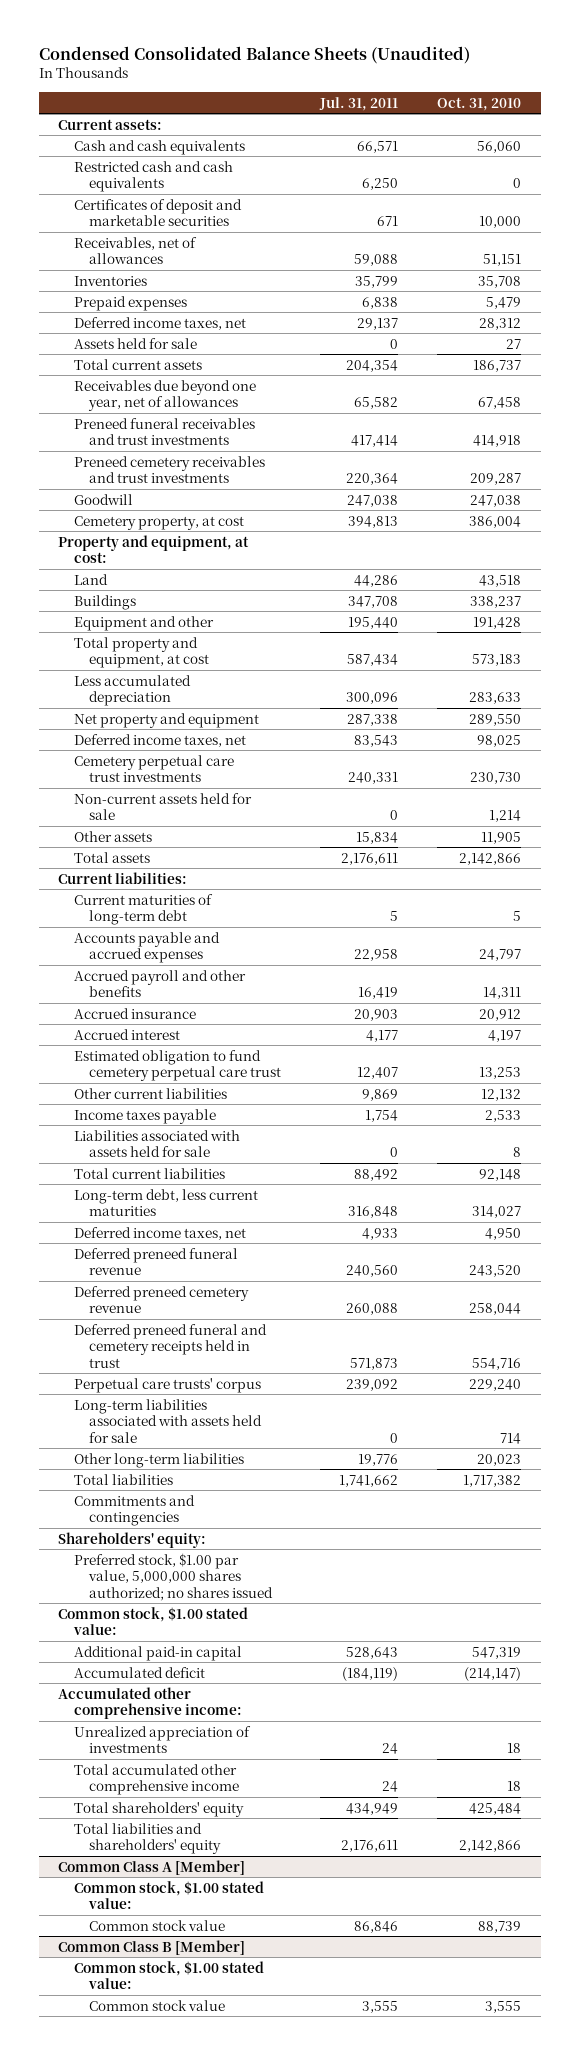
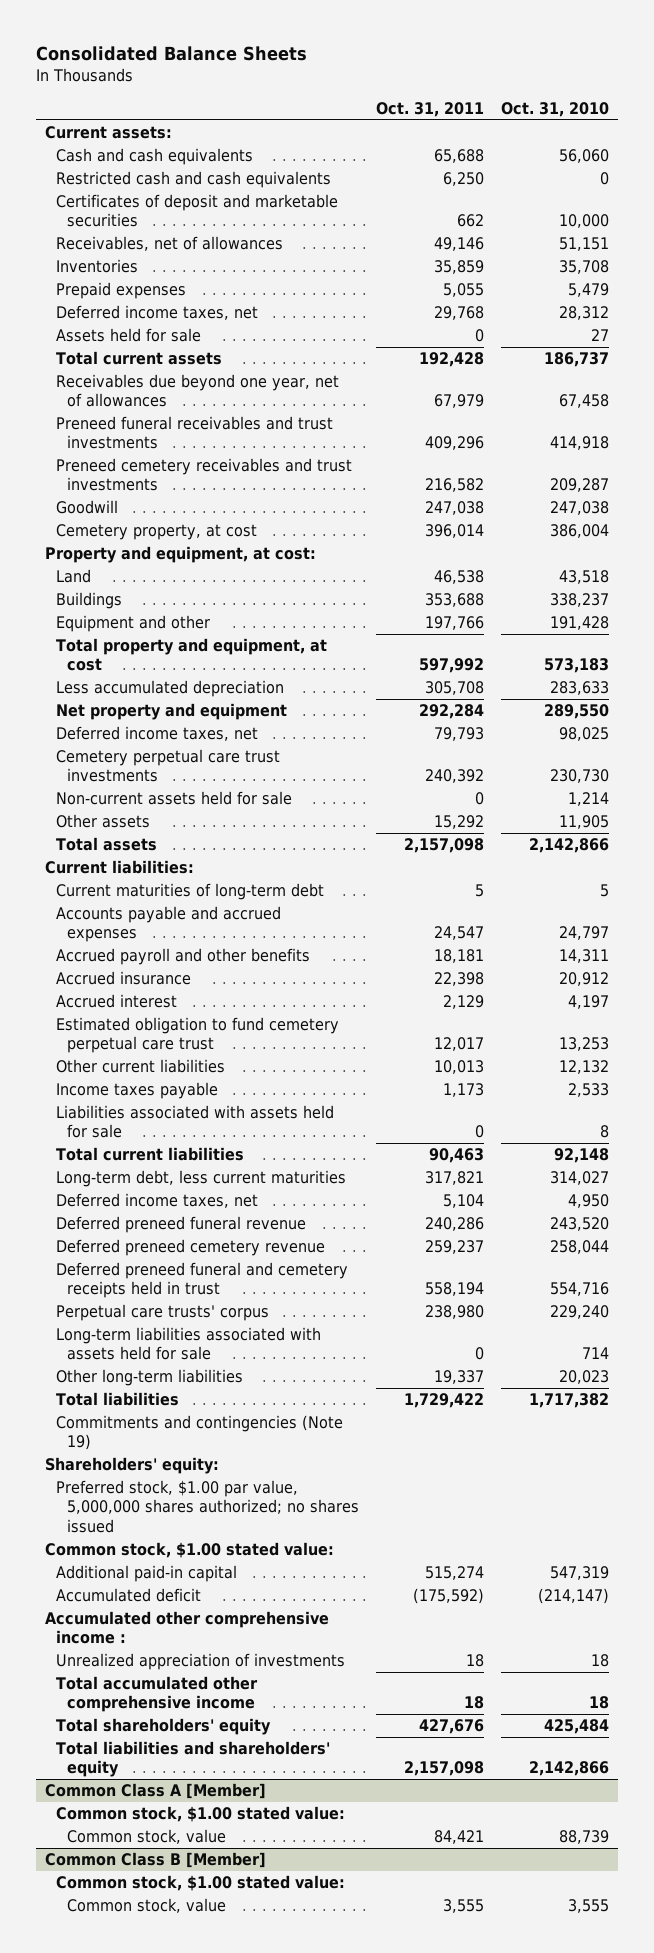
[38,45,470,64] Condensed Consolidated Balance Sheets (Unaudited) -> [36,46,308,62] Consolidated Balance Sheets
[319,96,399,111] Jul. 31, 2011 -> none
none -> [376,101,485,117] Oct. 31, 2011
[73,1494,195,1527] Commitments and contingencies -> [55,1415,343,1451] Commitments and contingencies (Note 19)
[58,1686,242,1720] Accumulated other comprehensive income: -> [44,1611,329,1645] Accumulated other comprehensive income :
[88,1919,225,1931] Common stock value -> [66,1829,226,1845] Common stock, value
[88,1999,225,2011] Common stock value -> [66,1898,226,1914] Common stock, value

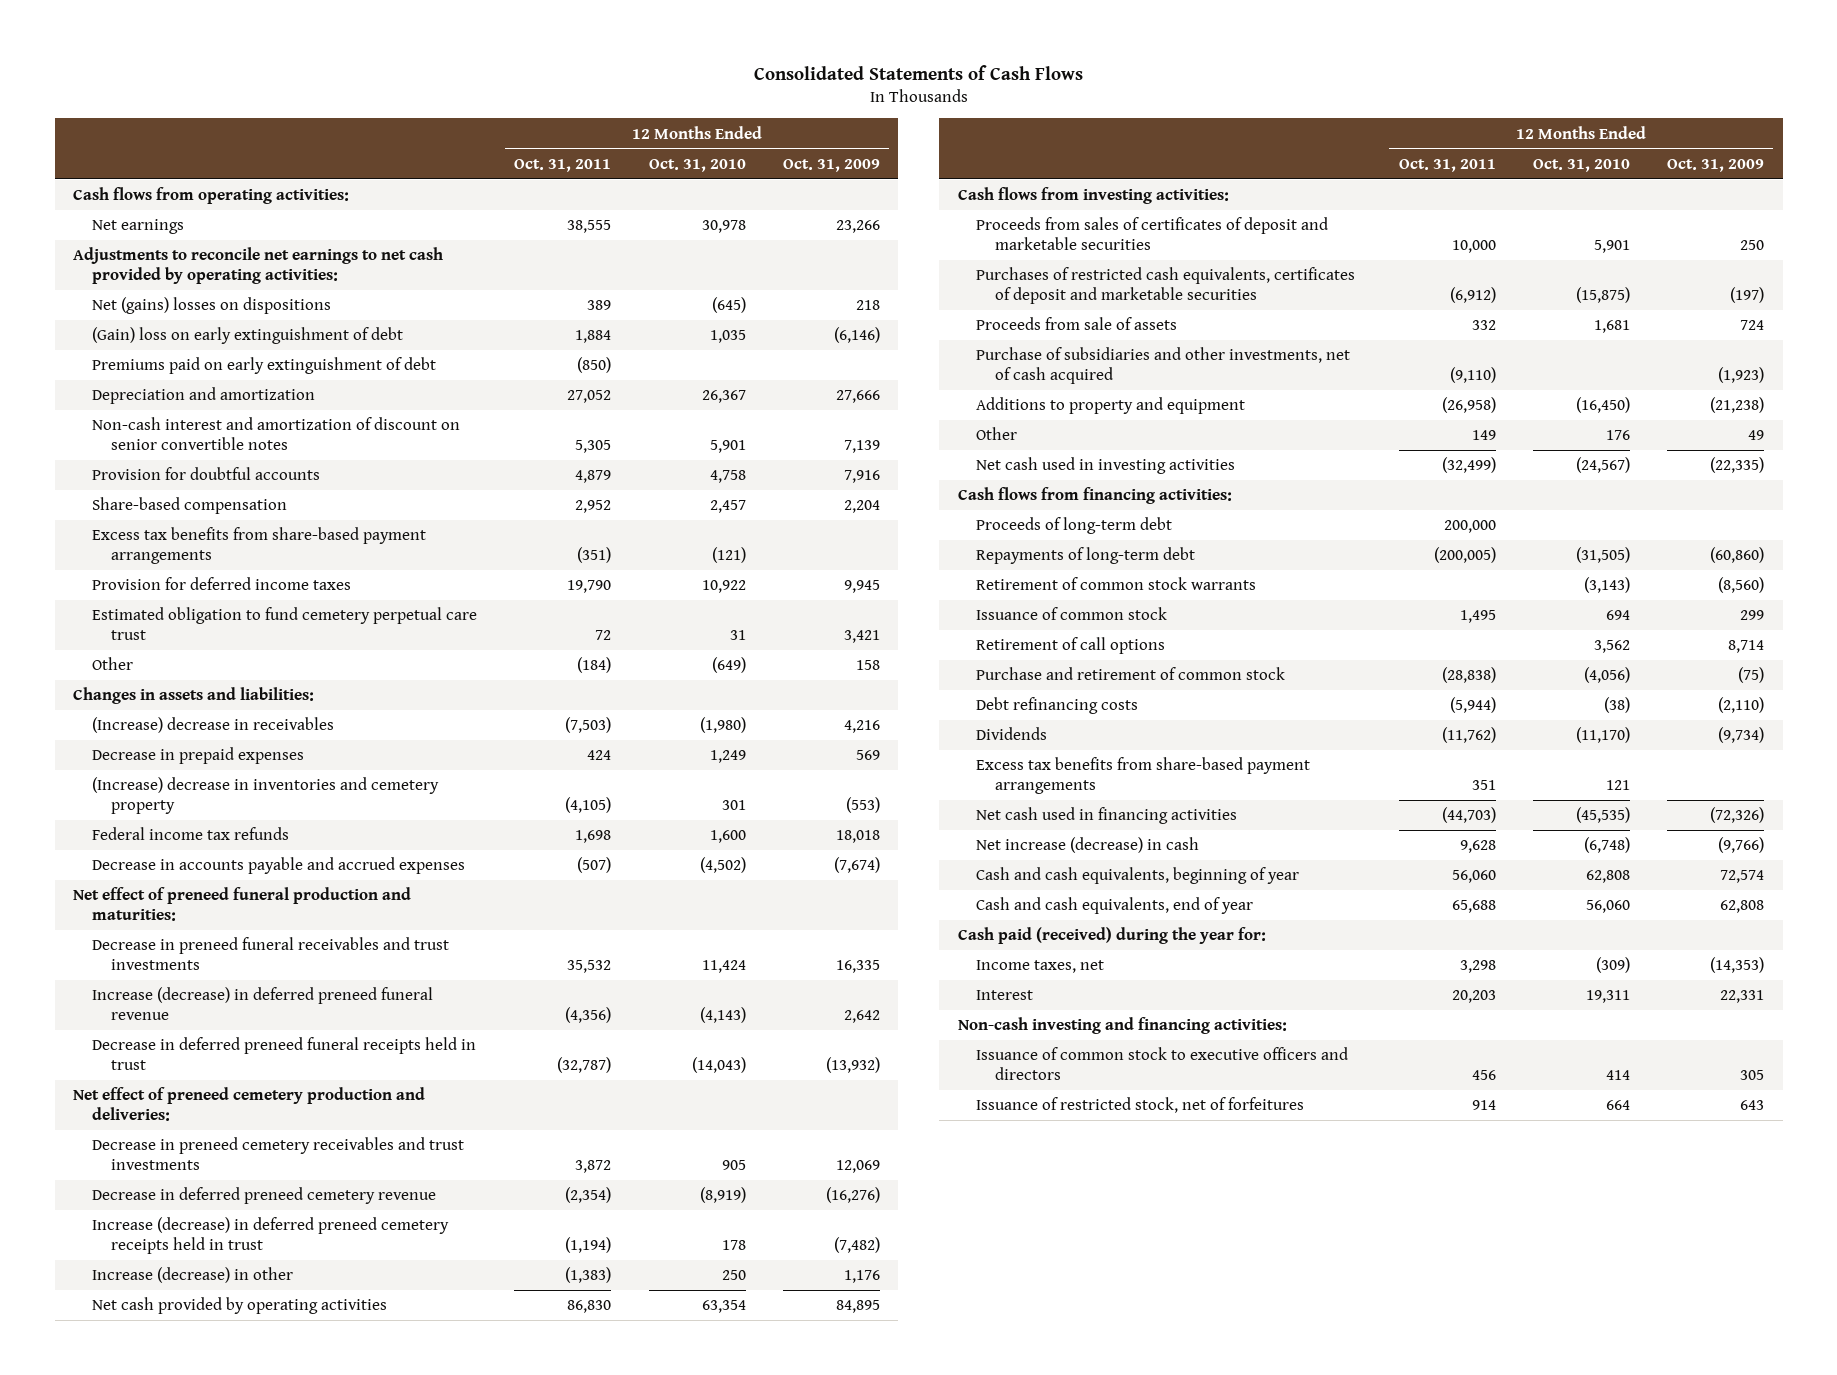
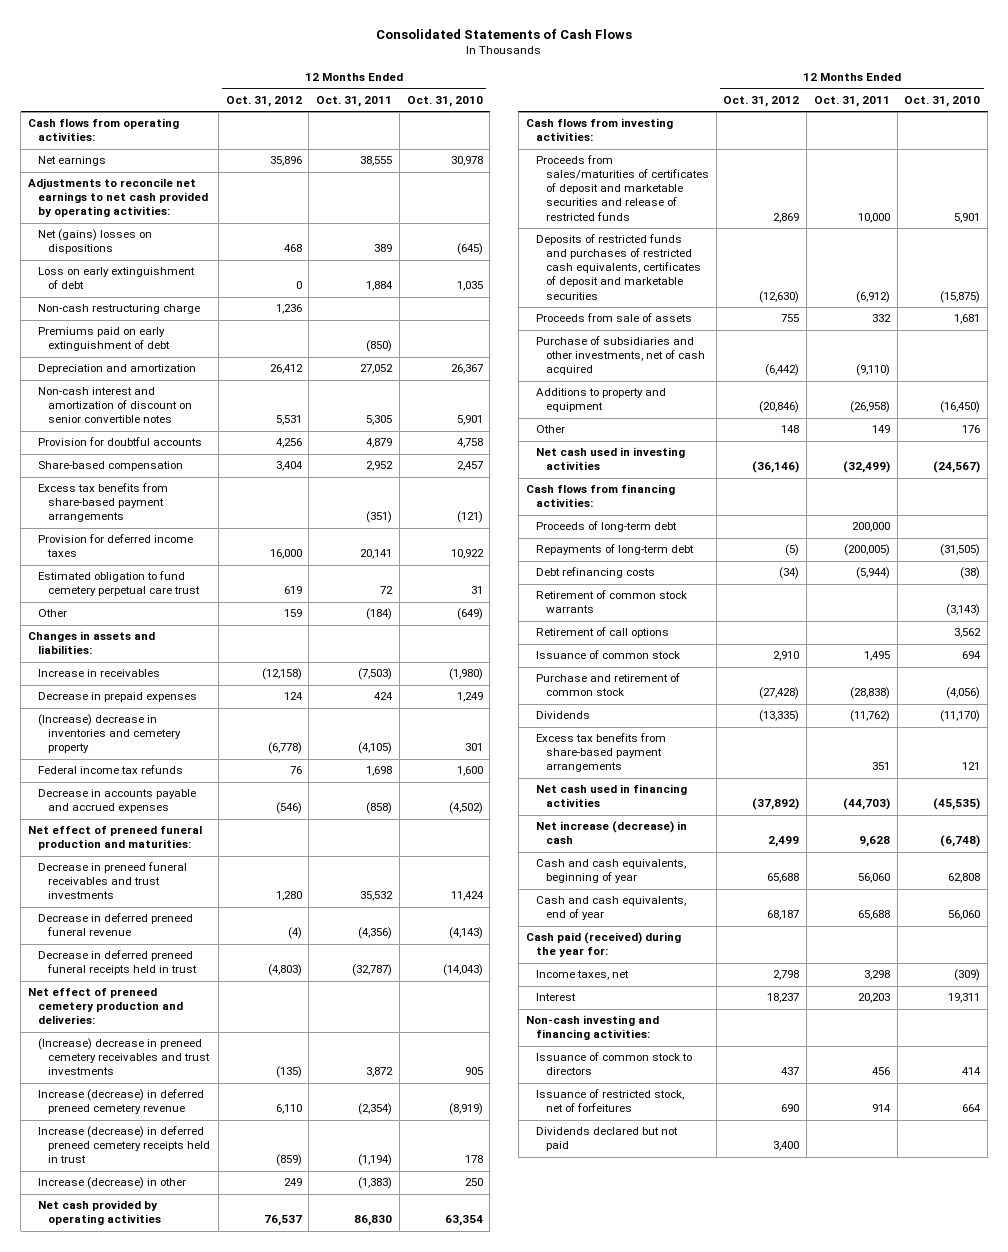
[782,158,880,172] Oct. 31, 2009 -> none
none -> [225,95,302,107] Oct. 31, 2012
[92,327,404,345] (Gain) loss on early extinguishment of debt -> [38,267,196,290] Loss on early extinguishment of debt
none -> [38,304,201,315] Non-cash restructuring charge
[567,580,612,594] 19,790 -> [360,549,393,560] 20,141
[92,717,335,734] (Increase) decrease in receivables -> [38,669,161,678] Increase in receivables
[577,857,612,874] (507) -> [366,802,393,815] (858)
[92,987,434,1020] Increase (decrease) in deferred preneed funeral revenue -> [38,913,194,937] Decrease in deferred preneed funeral revenue
[92,1137,465,1170] Decrease in preneed cemetery receivables and trust investments -> [38,1038,211,1076] (Increase) decrease in preneed cemetery receivables and trust investments
[92,1187,437,1205] Decrease in deferred preneed cemetery revenue -> [38,1089,205,1115] Increase (decrease) in deferred preneed cemetery revenue
[976,217,1329,250] Proceeds from sales of certificates of deposit and marketable securities -> [535,155,709,221] Proceeds from sales/maturities of certificates of deposit and marketable securities and release of restricted funds
[976,267,1356,304] Purchases of restricted cash equivalents, certificates of deposit and marketable securities -> [535,234,701,300] Deposits of restricted funds and purchases of restricted cash equivalents, certificates of deposit and marketable securities
[976,697,1139,715] Debt refinancing costs -> [535,567,655,579] Debt refinancing costs
[976,607,1168,621] Issuance of common stock -> [535,650,680,660] Issuance of common stock
[976,1047,1349,1080] Issuance of common stock to executive officers and directors -> [535,1052,692,1076] Issuance of common stock to directors
none -> [535,1127,678,1152] Dividends declared but not paid

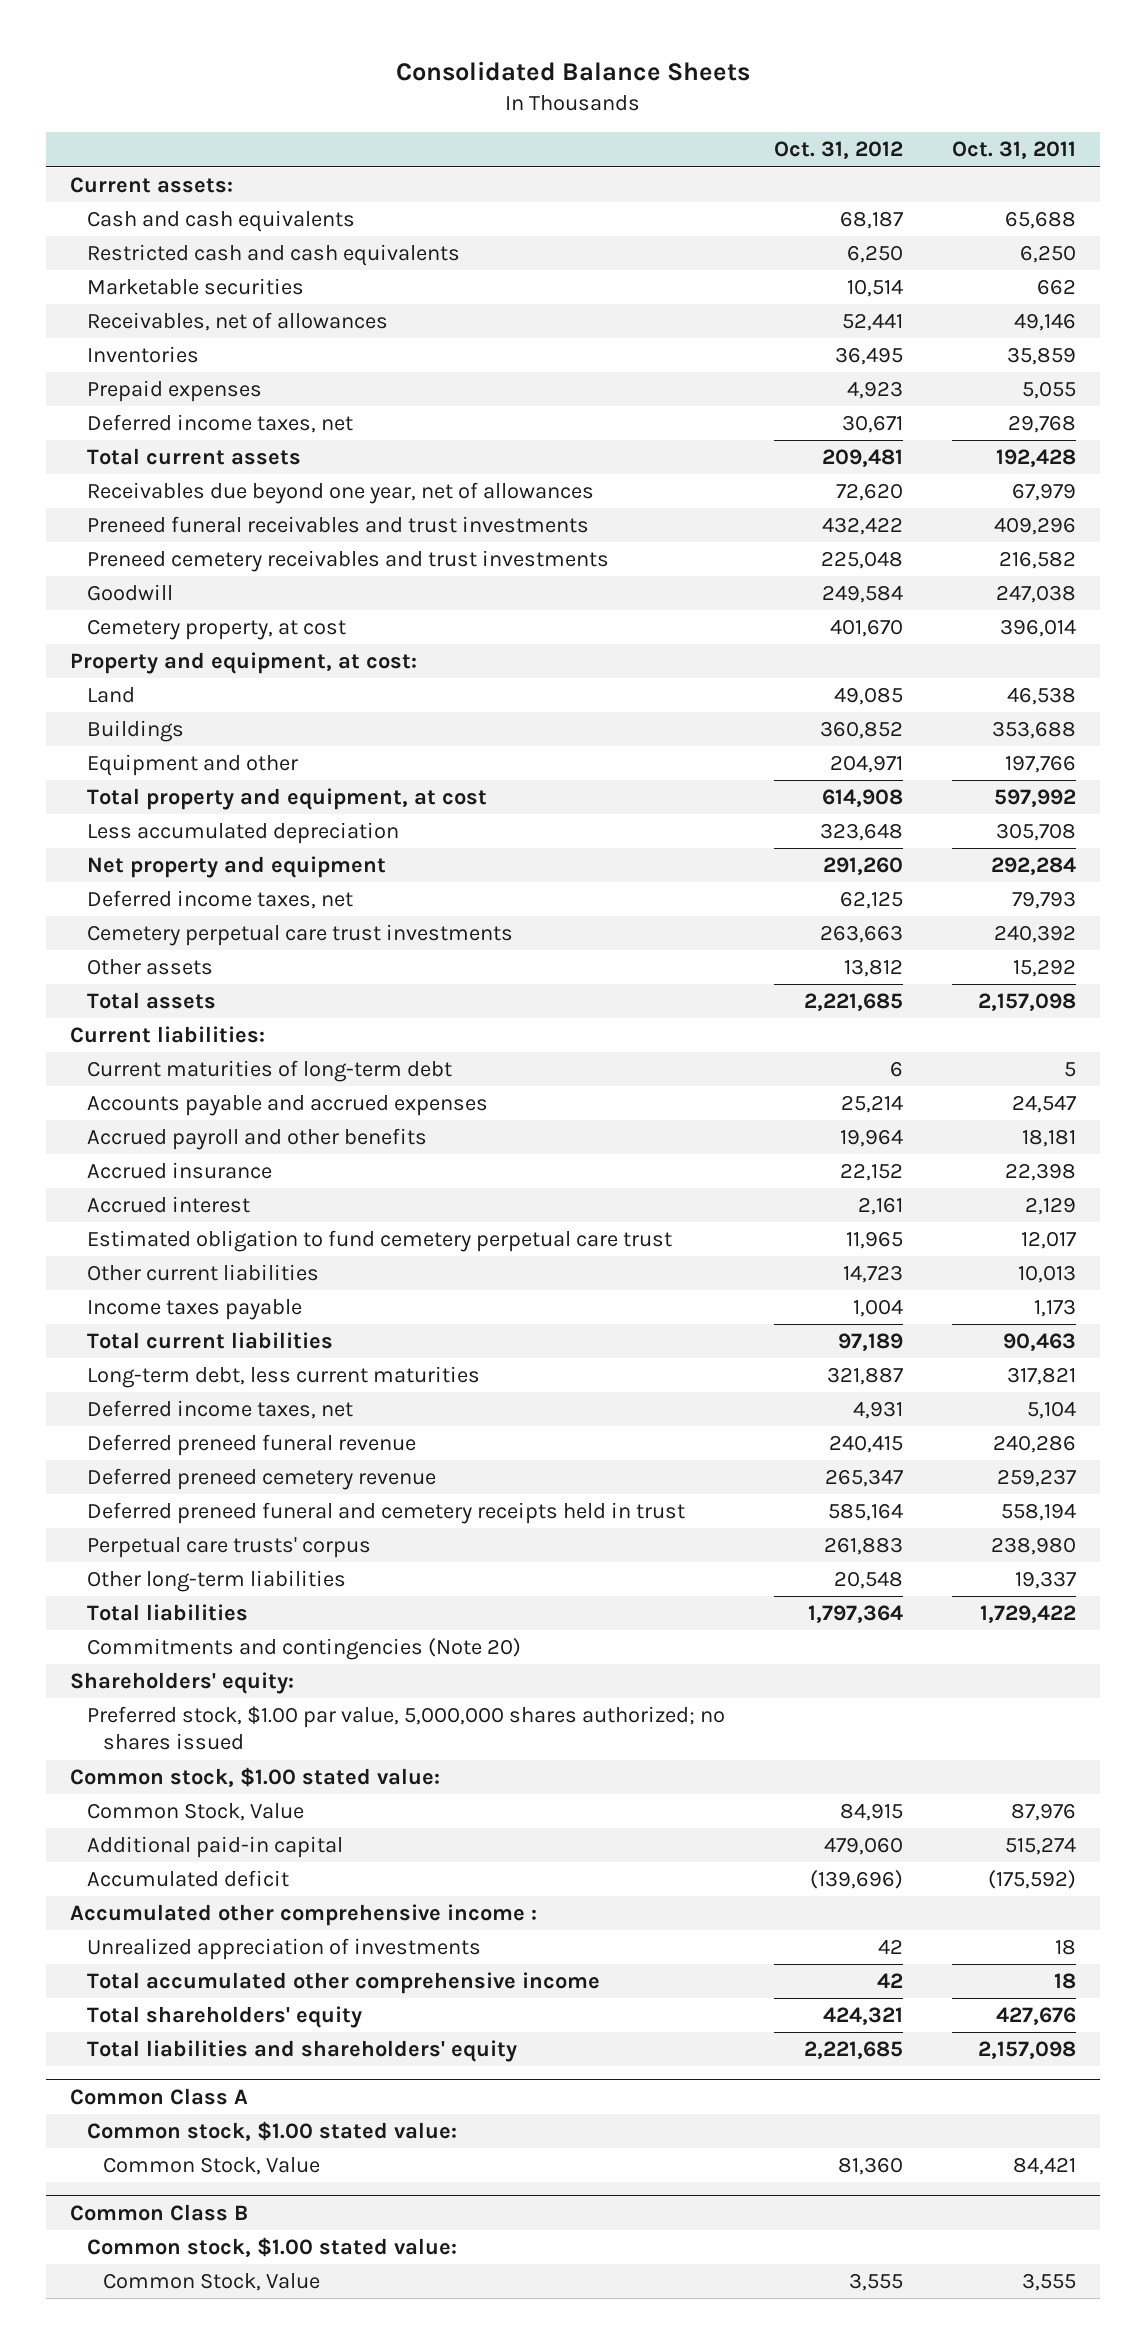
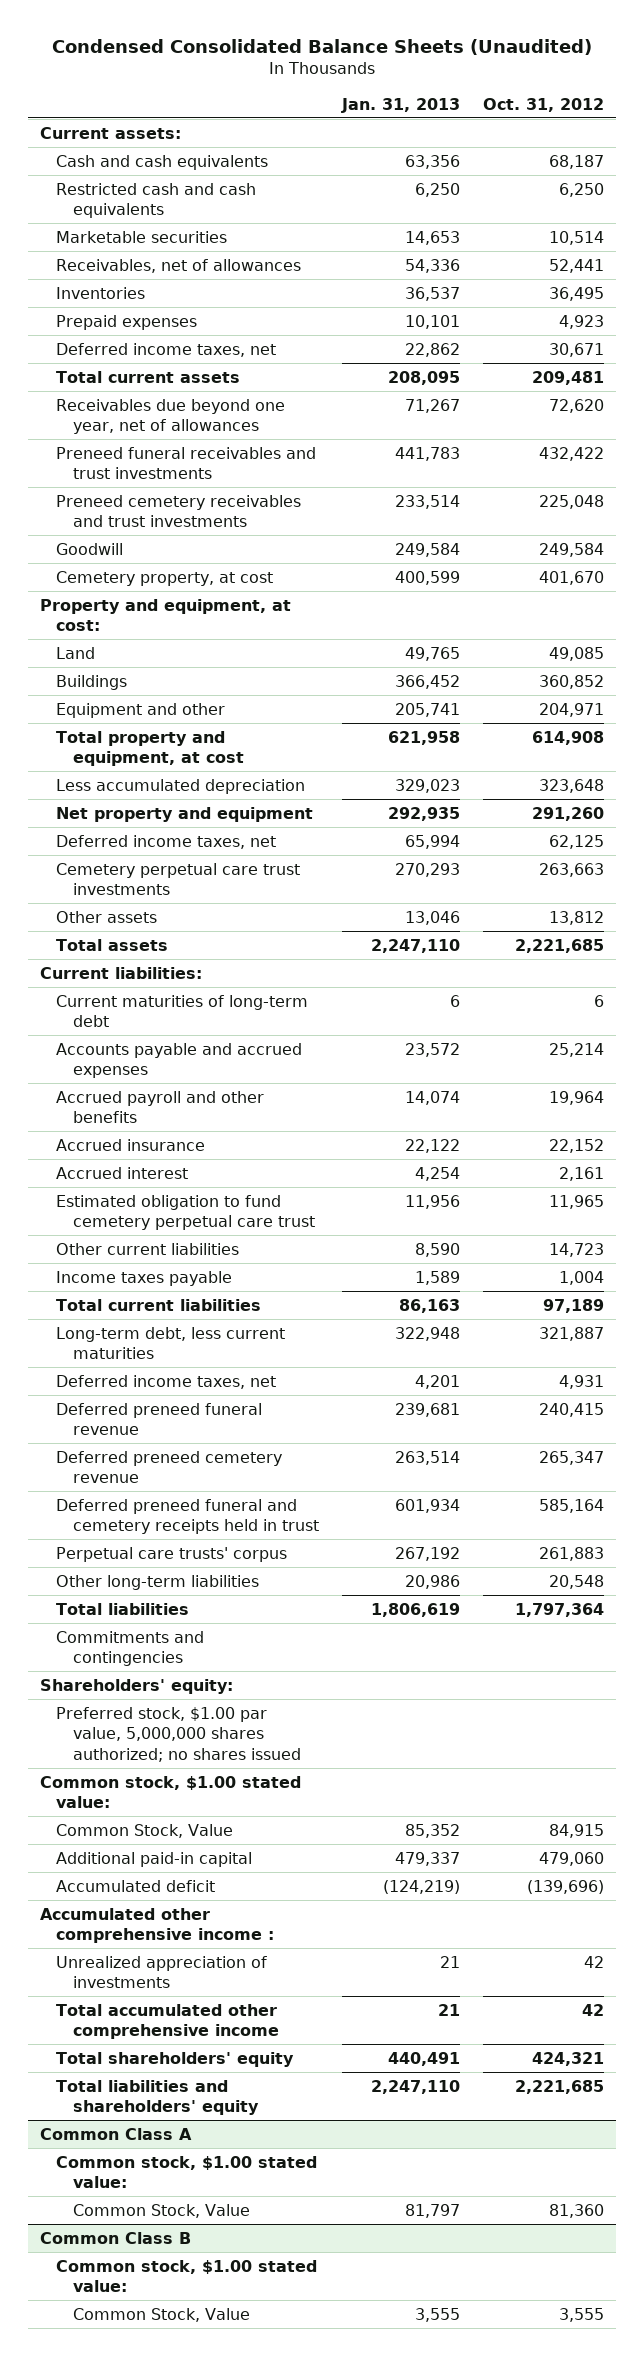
[395,61,750,82] Consolidated Balance Sheets -> [52,38,593,55] Condensed Consolidated Balance Sheets (Unaudited)
[951,141,1076,160] Oct. 31, 2011 -> none
none -> [341,97,461,113] Jan. 31, 2013
[86,1638,521,1661] Commitments and contingencies (Note 20) -> [56,1630,205,1667] Commitments and contingencies

